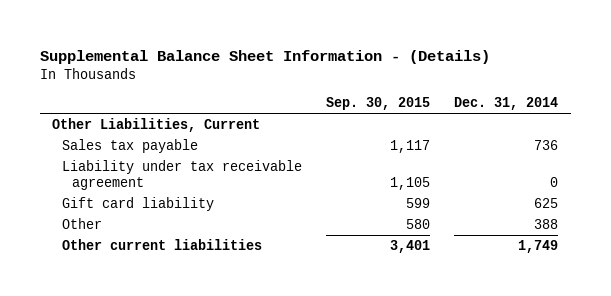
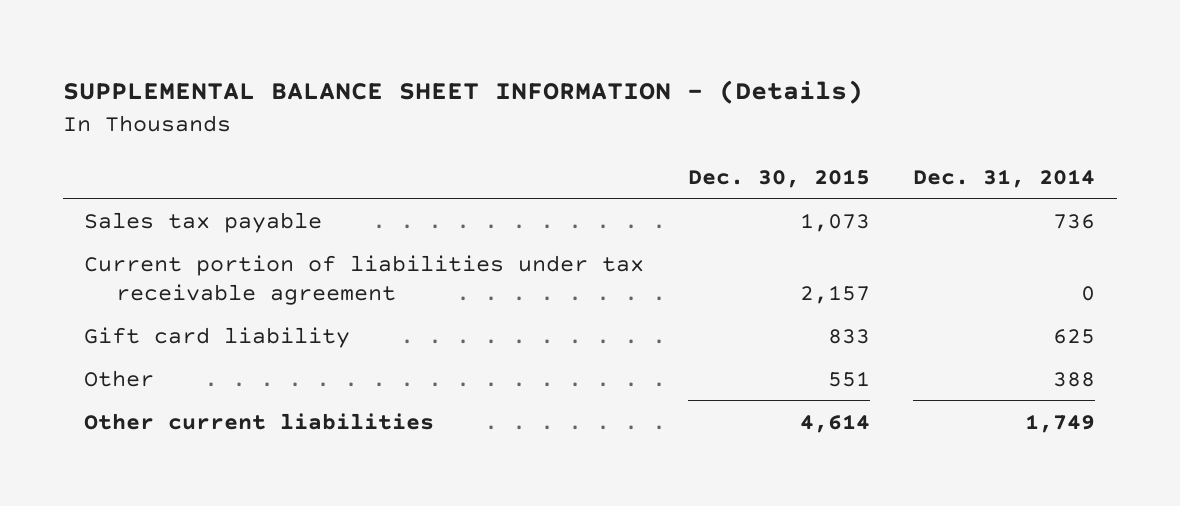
[40,49,491,64] Supplemental Balance Sheet Information - (Details) -> [62,80,863,105] SUPPLEMENTAL BALANCE SHEET INFORMATION - (Details)
[326,97,431,111] Sep. 30, 2015 -> none
none -> [687,168,870,188] Dec. 30, 2015
[52,117,261,132] Other Liabilities, Current -> none
[62,159,303,191] Liability under tax receivable agreement -> [84,254,645,305] Current portion of liabilities under tax receivable agreement

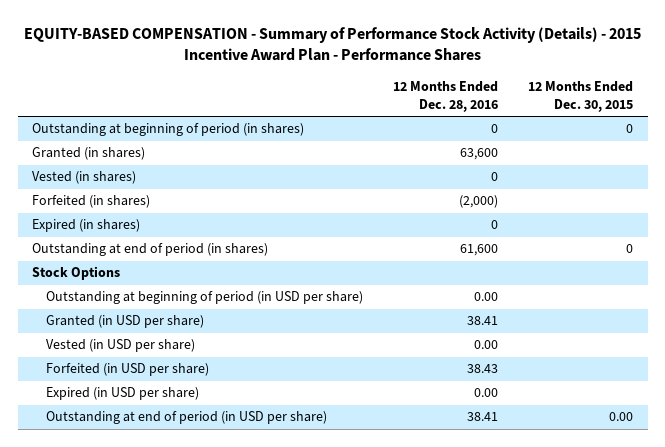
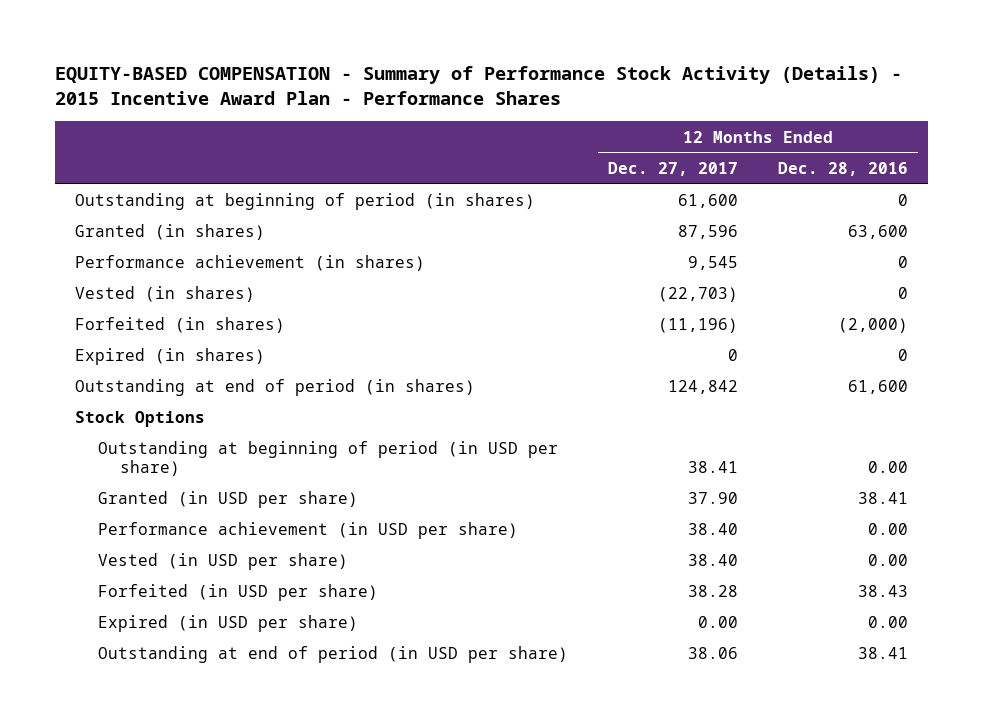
[527,80,633,112] 12 Months Ended Dec. 30, 2015 -> none
none -> [607,161,738,176] Dec. 27, 2017
none -> [75,255,426,272] Performance achievement (in shares)
none -> [97,522,518,540] Performance achievement (in USD per share)

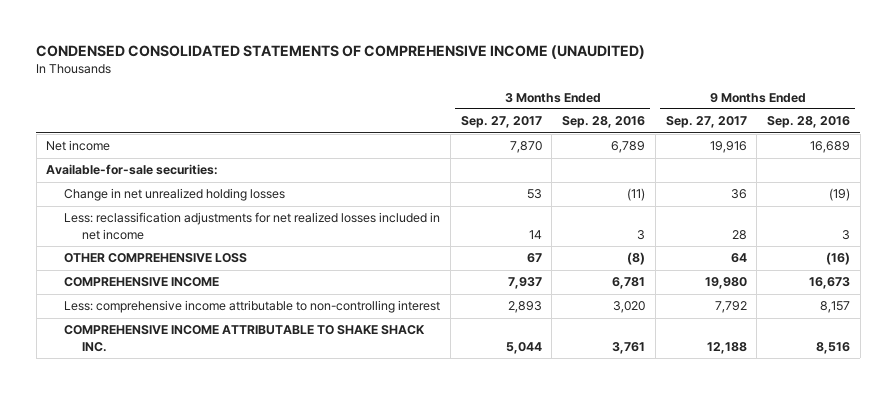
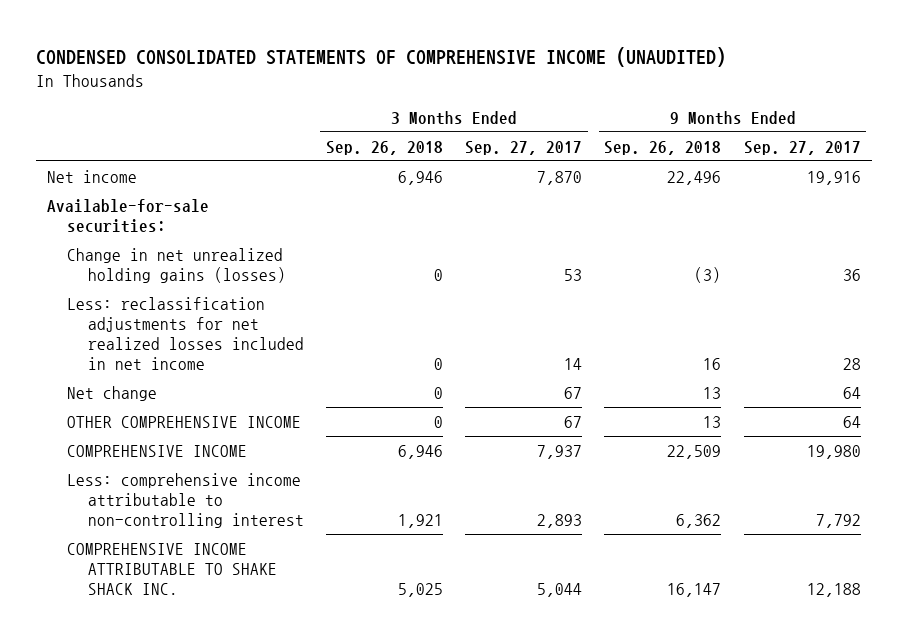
[562,116,646,129] Sep. 28, 2016 -> none
[767,116,851,129] Sep. 28, 2016 -> none
none -> [325,140,443,155] Sep. 26, 2018
none -> [604,140,722,155] Sep. 26, 2018
[64,188,286,202] Change in net unrealized holding losses -> [67,247,286,283] Change in net unrealized holding gains (losses)
none -> [67,385,158,401] Net change
[64,253,248,264] OTHER COMPREHENSIVE LOSS -> [67,415,302,428] OTHER COMPREHENSIVE INCOME

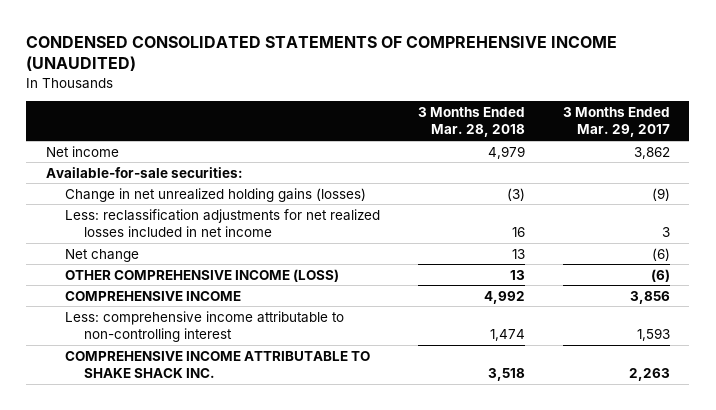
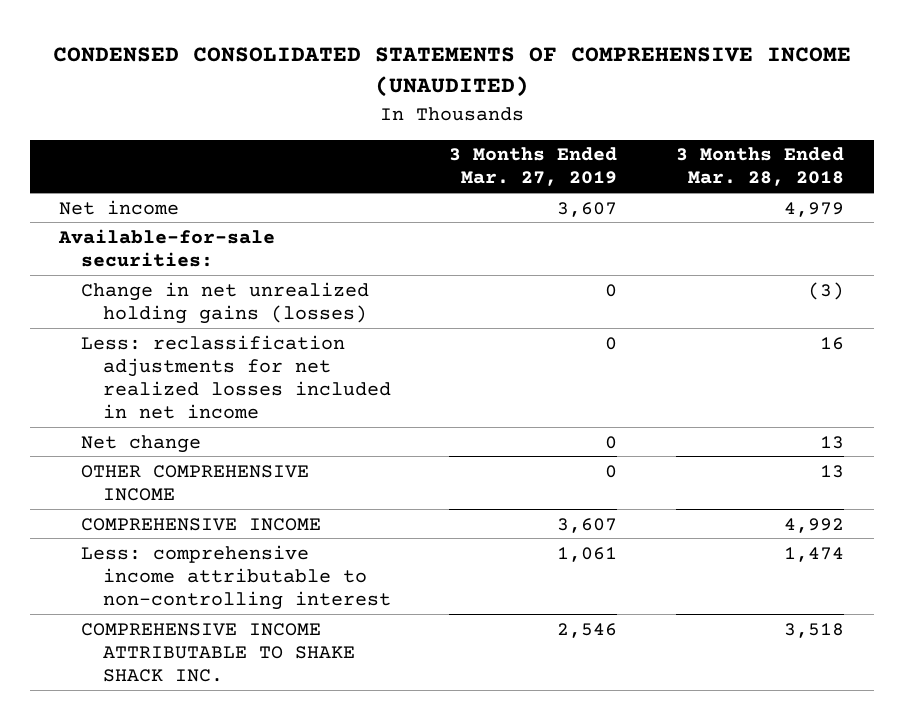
[563,106,671,138] 3 Months Ended Mar. 29, 2017 -> none
none -> [449,147,618,187] 3 Months Ended Mar. 27, 2019
[64,268,339,282] OTHER COMPREHENSIVE INCOME (LOSS) -> [81,464,310,501] OTHER COMPREHENSIVE INCOME

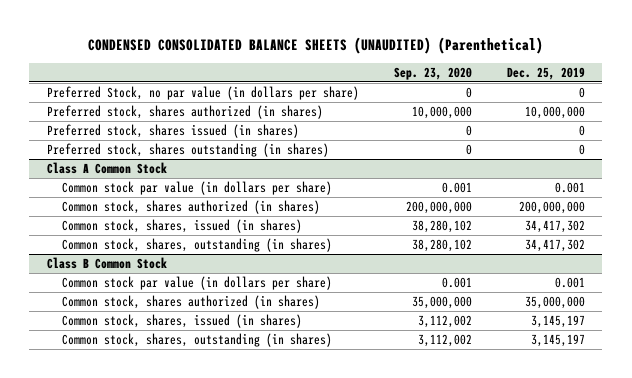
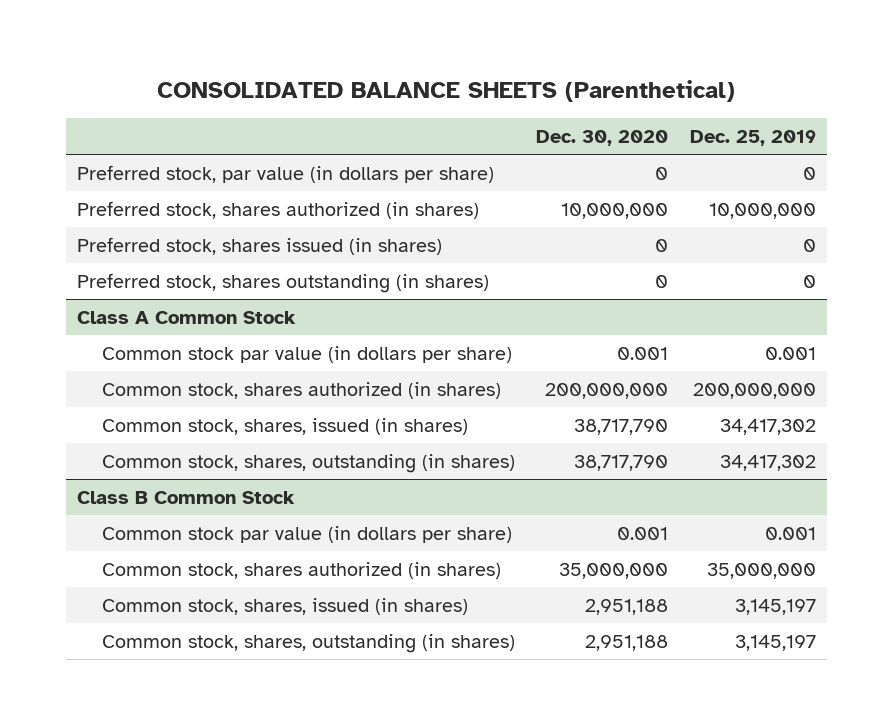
[87,36,543,54] CONDENSED CONSOLIDATED BALANCE SHEETS (UNAUDITED) (Parenthetical) -> [157,79,736,102] CONSOLIDATED BALANCE SHEETS (Parenthetical)
[393,66,472,80] Sep. 23, 2020 -> none
none -> [536,130,669,147] Dec. 30, 2020
[46,86,359,101] Preferred Stock, no par value (in dollars per share) -> [77,165,495,184] Preferred stock, par value (in dollars per share)

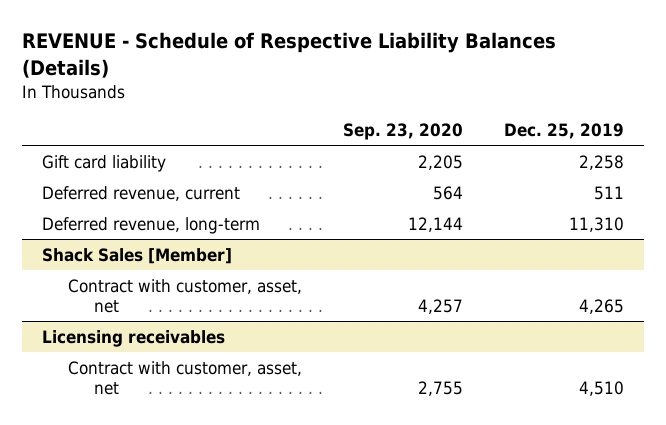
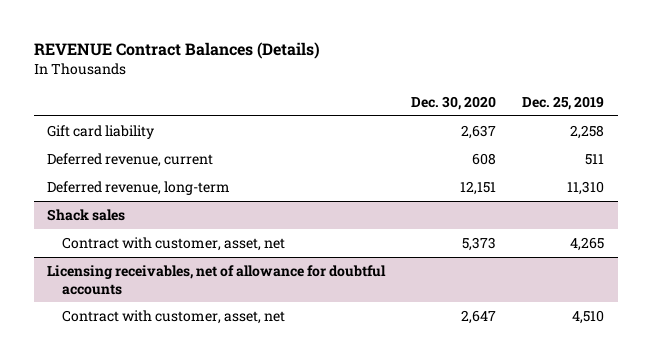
[22,32,557,78] REVENUE - Schedule of Respective Liability Balances (Details) -> [33,42,320,60] REVENUE Contract Balances (Details)
[342,123,463,141] Sep. 23, 2020 -> none
none -> [411,95,497,110] Dec. 30, 2020
[42,247,233,264] Shack Sales [Member] -> [46,208,125,221] Shack sales
[42,329,226,347] Licensing receivables -> [46,264,386,295] Licensing receivables, net of allowance for doubtful accounts

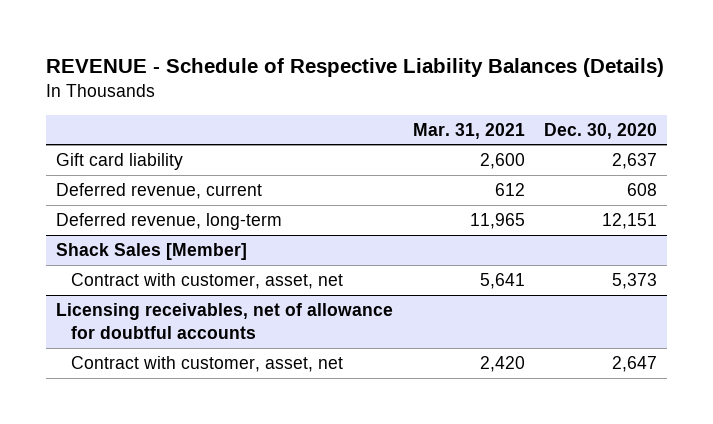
[33,42,320,60] REVENUE Contract Balances (Details) -> [45,58,664,78] REVENUE - Schedule of Respective Liability Balances (Details)
[522,95,605,110] Dec. 25, 2019 -> none
none -> [412,122,525,139] Mar. 31, 2021
[46,208,125,221] Shack sales -> [55,242,247,260] Shack Sales [Member]

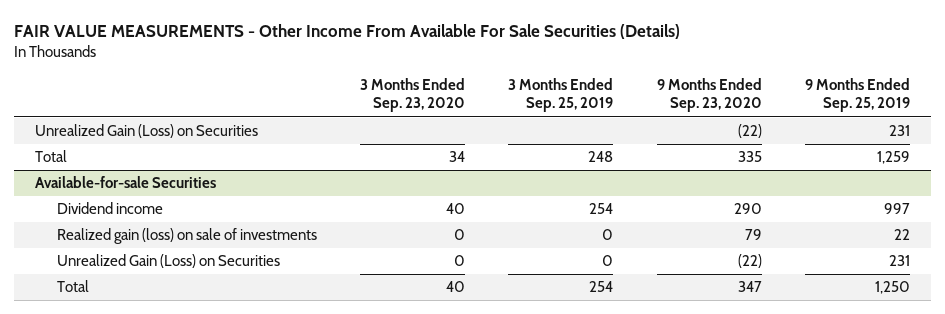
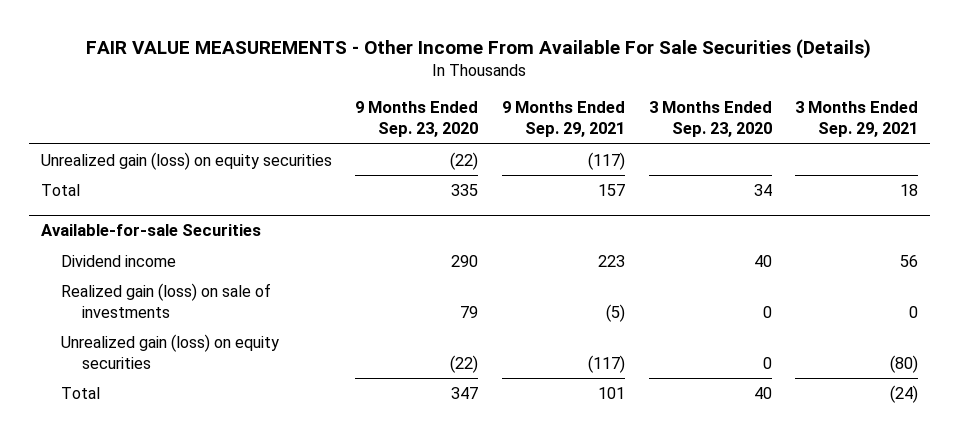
[508,78,614,113] 3 Months Ended Sep. 25, 2019 -> none
[804,78,910,113] 9 Months Ended Sep. 25, 2019 -> none
none -> [501,101,625,138] 9 Months Ended Sep. 29, 2021
none -> [795,101,919,138] 3 Months Ended Sep. 29, 2021
[35,124,259,139] Unrealized Gain (Loss) on Securities -> [40,151,332,170] Unrealized gain (loss) on equity securities
[57,254,281,269] Unrealized Gain (Loss) on Securities -> [61,333,280,369] Unrealized gain (loss) on equity securities

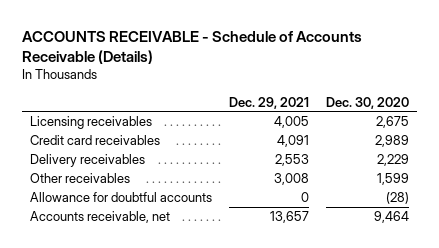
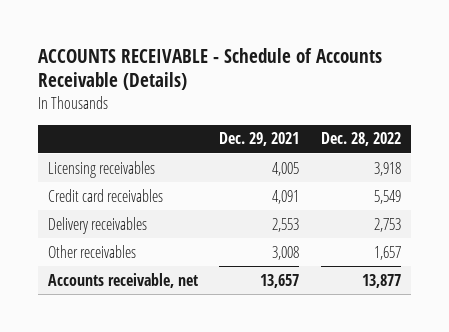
[325,96,409,109] Dec. 30, 2020 -> none
none -> [320,132,401,147] Dec. 28, 2022
[30,192,213,203] Allowance for doubtful accounts -> none

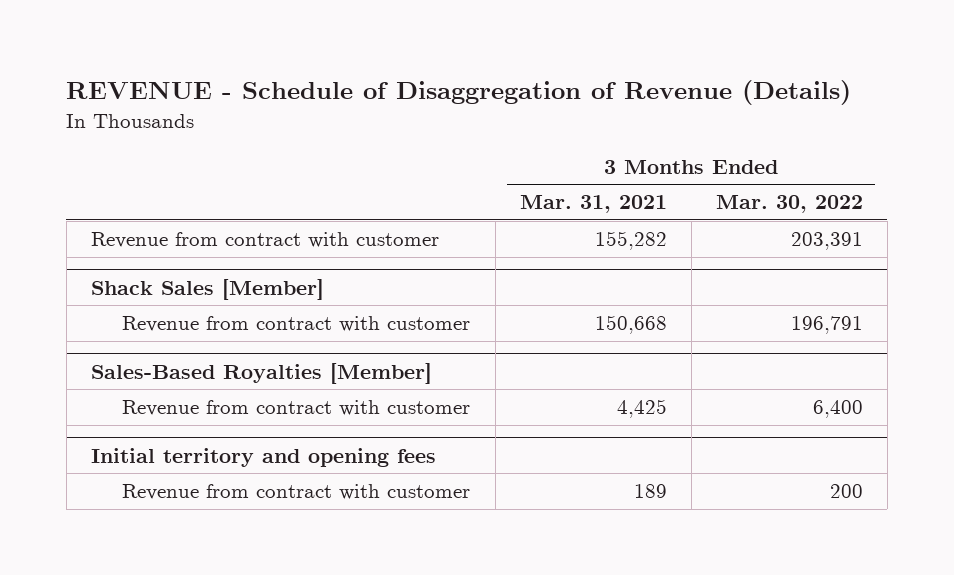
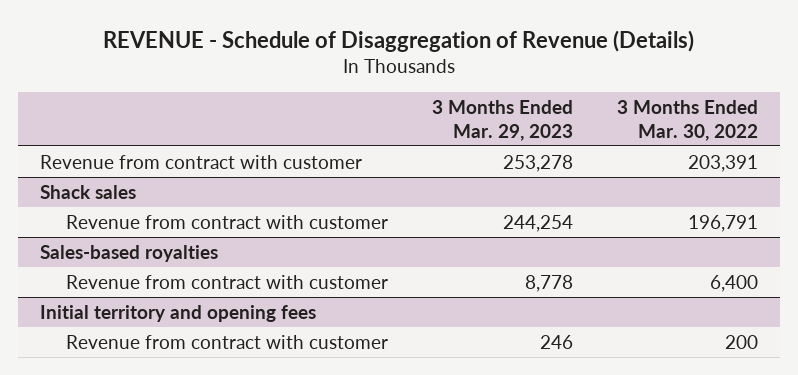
[519,195,667,214] Mar. 31, 2021 -> none
none -> [432,99,574,141] 3 Months Ended Mar. 29, 2023
[90,278,324,300] Shack Sales [Member] -> [40,184,137,199] Shack sales
[90,362,432,384] Sales-Based Royalties [Member] -> [40,244,219,262] Sales-based royalties

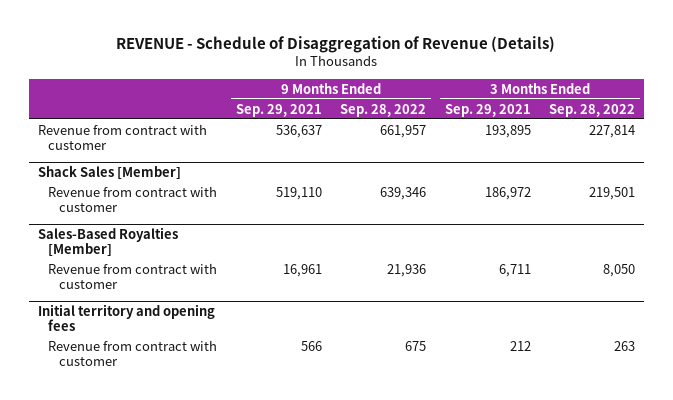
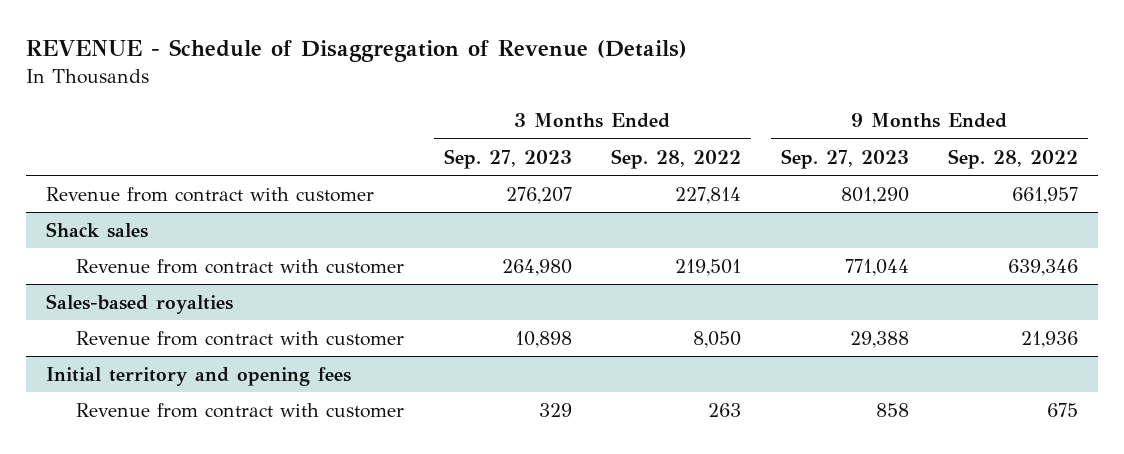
[235,103,322,117] Sep. 29, 2021 -> none
[444,103,531,117] Sep. 29, 2021 -> none
none -> [443,148,572,169] Sep. 27, 2023
none -> [780,148,909,169] Sep. 27, 2023
[37,165,181,181] Shack Sales [Member] -> [45,221,148,238] Shack sales
[37,227,178,258] Sales-Based Royalties [Member] -> [45,293,233,314] Sales-based royalties

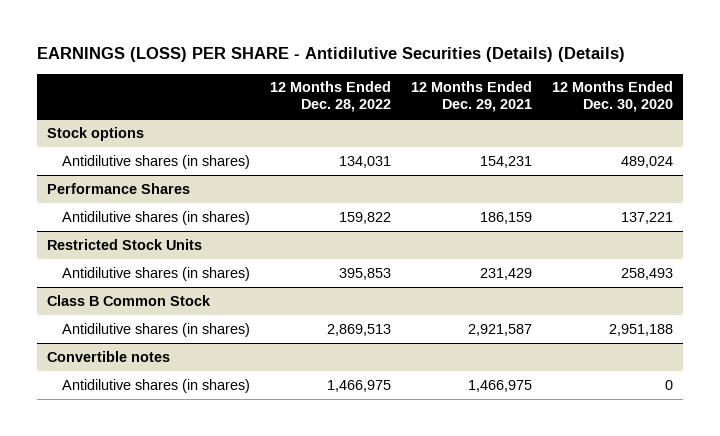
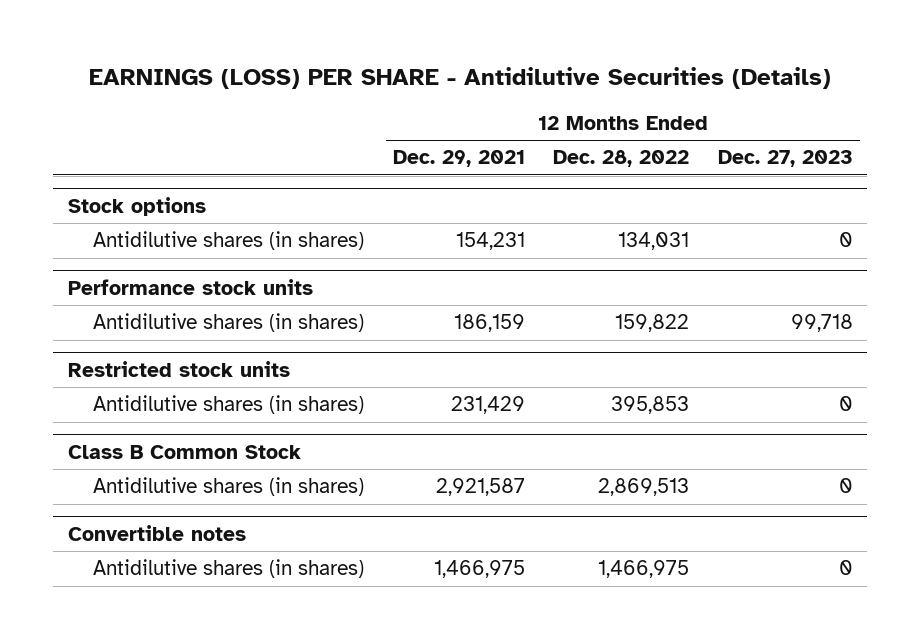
[37,47,626,63] EARNINGS (LOSS) PER SHARE - Antidilutive Securities (Details) (Details) -> [89,66,832,89] EARNINGS (LOSS) PER SHARE - Antidilutive Securities (Details)
[551,81,673,113] 12 Months Ended Dec. 30, 2020 -> none
none -> [718,150,854,168] Dec. 27, 2023
[46,182,190,194] Performance Shares -> [67,278,313,295] Performance stock units
[46,238,202,250] Restricted Stock Units -> [67,360,290,377] Restricted stock units

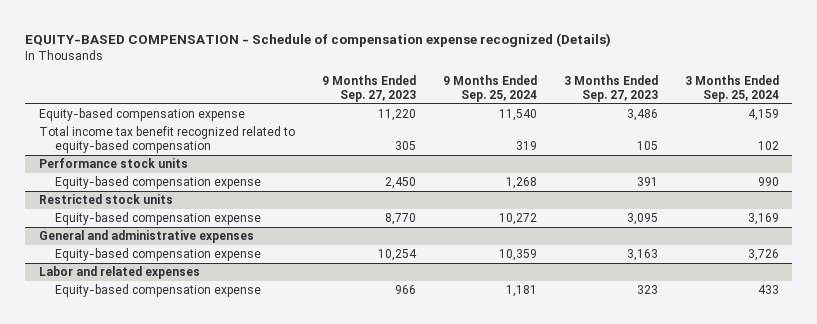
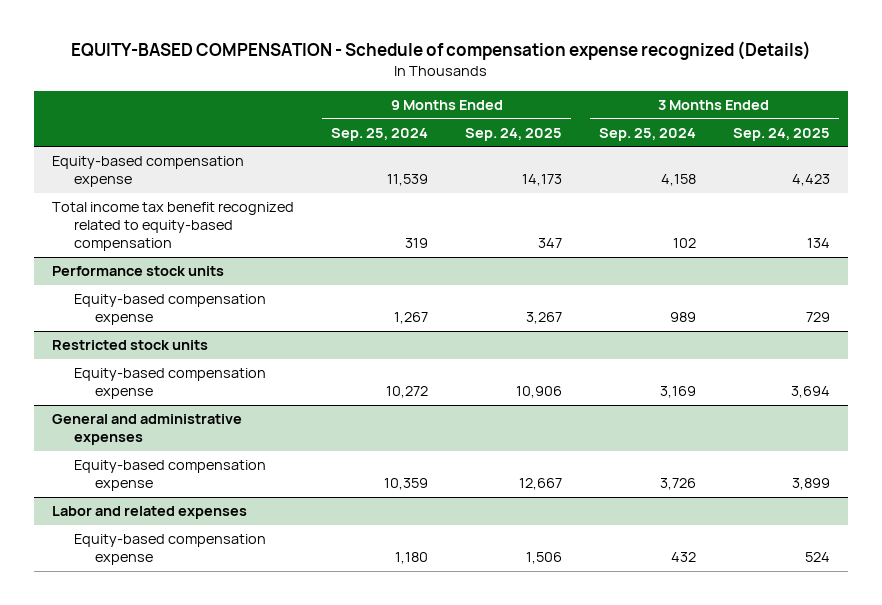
[321,74,416,102] 9 Months Ended Sep. 27, 2023 -> none
[563,74,658,102] 3 Months Ended Sep. 27, 2023 -> none
none -> [465,127,563,141] Sep. 24, 2025
none -> [732,127,830,141] Sep. 24, 2025
[498,109,537,122] 11,540 -> [387,174,429,187] 11,539
[747,109,779,122] 4,159 -> [660,174,696,187] 4,158
[505,177,537,190] 1,268 -> [394,312,429,325] 1,267
[757,177,779,187] 990 -> [669,312,696,323] 989
[505,285,537,298] 1,181 -> [395,552,429,565] 1,180
[757,285,779,295] 433 -> [670,552,696,563] 432

